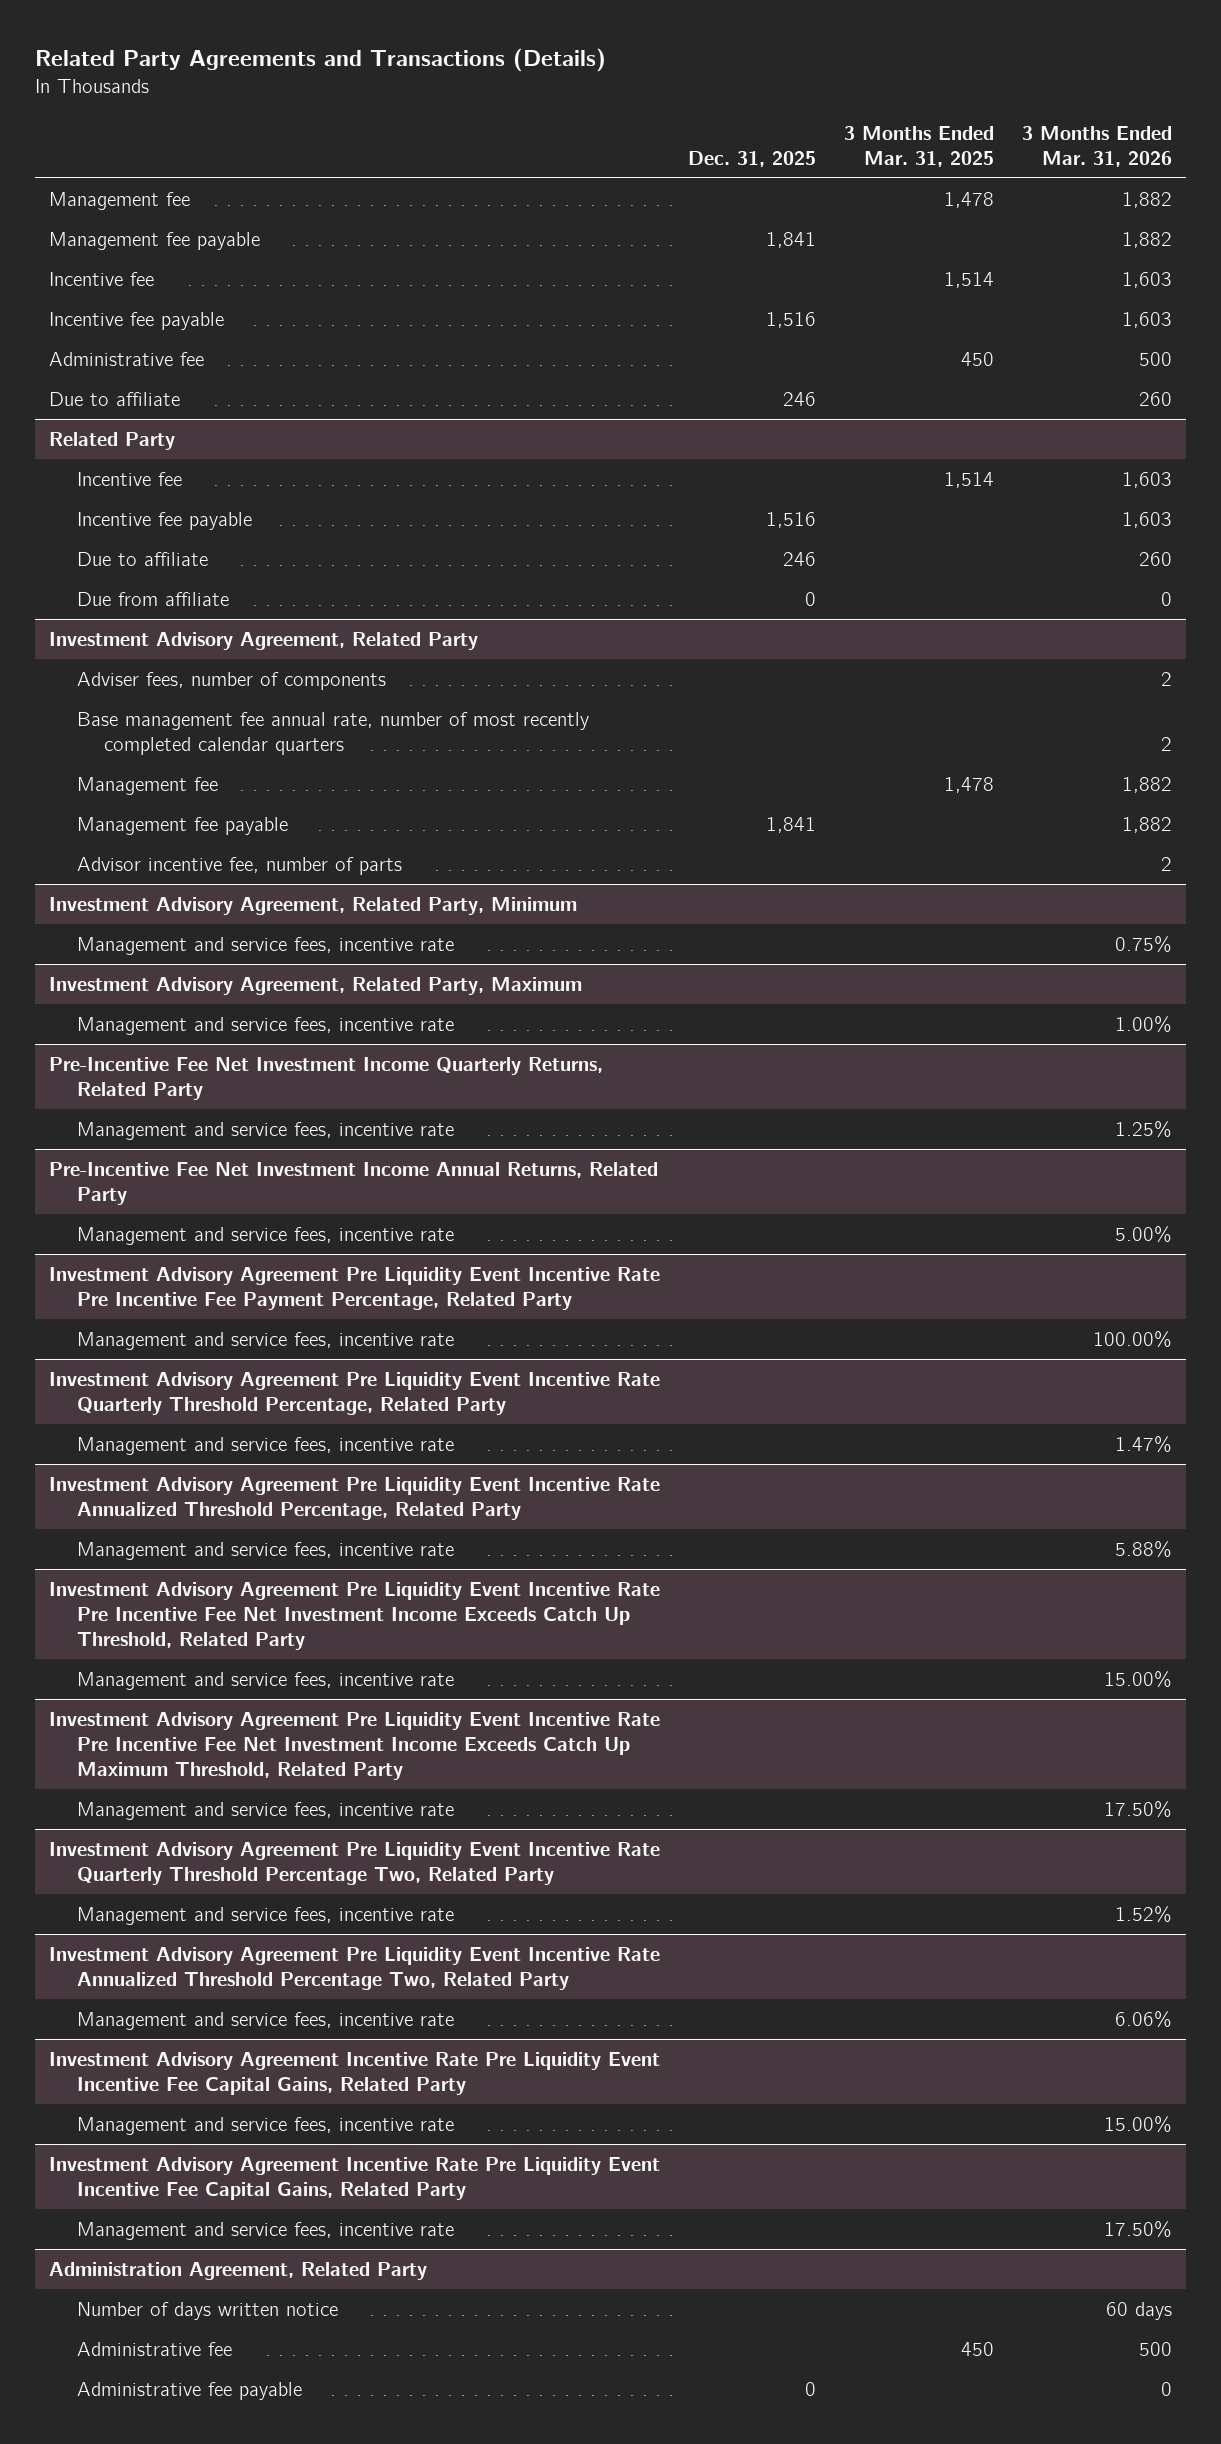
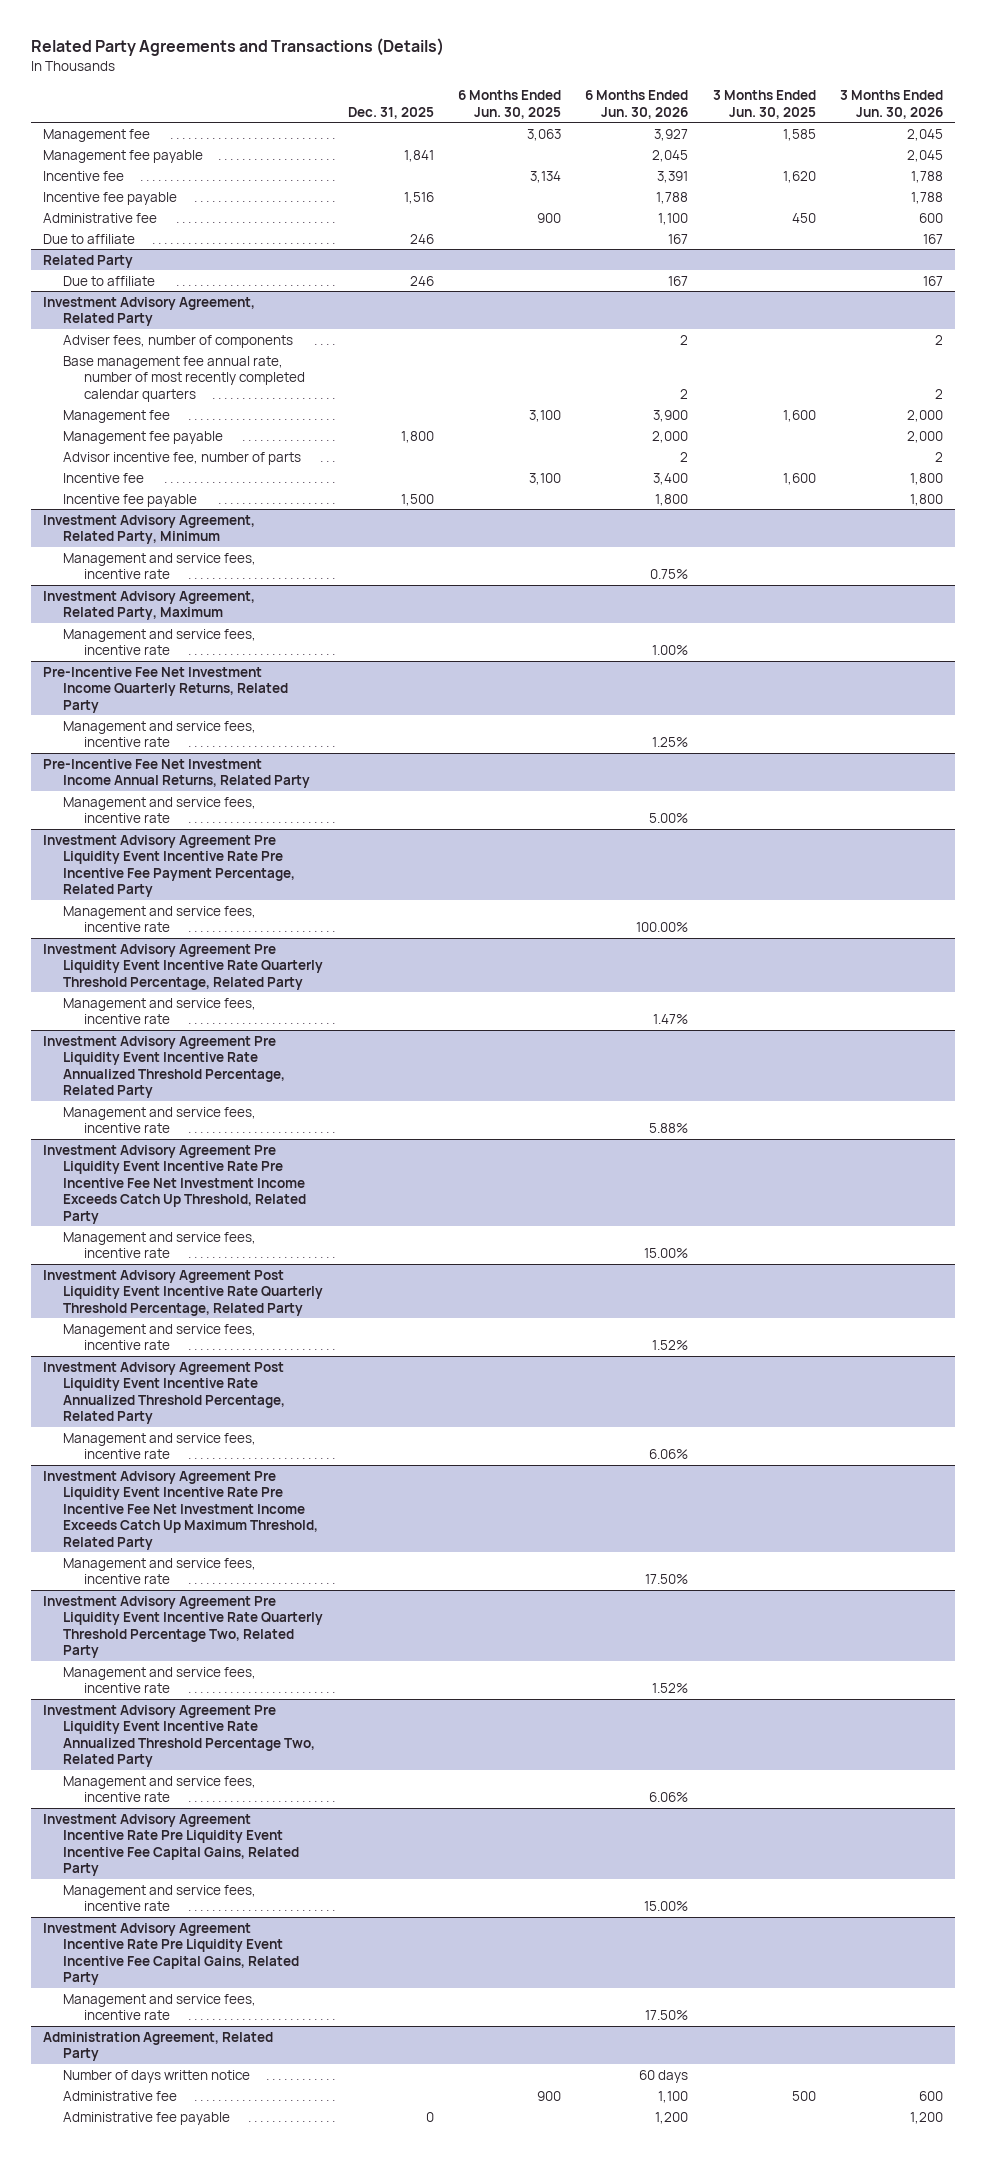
[844,125,995,167] 3 Months Ended Mar. 31, 2025 -> none
[1021,125,1172,167] 3 Months Ended Mar. 31, 2026 -> none
none -> [457,90,561,119] 6 Months Ended Jun. 30, 2025
none -> [585,90,689,119] 6 Months Ended Jun. 30, 2026
none -> [712,90,816,119] 3 Months Ended Jun. 30, 2025
none -> [839,90,943,119] 3 Months Ended Jun. 30, 2026
[76,471,182,486] Incentive fee -> none
[76,511,252,530] Incentive fee payable -> none
[76,591,229,606] Due from affiliate -> none
[766,816,817,833] 1,841 -> [400,430,434,443] 1,800
none -> [63,472,145,483] Incentive fee
none -> [63,493,198,507] Incentive fee payable
none -> [43,1269,324,1316] Investment Advisory Agreement Post Liquidity Event Incentive Rate Quarterly Threshold Percentage, Related Party
none -> [63,1323,257,1351] Management and service fees, incentive rate
none -> [43,1361,286,1425] Investment Advisory Agreement Post Liquidity Event Incentive Rate Annualized Threshold Percentage, Related Party
none -> [63,1432,257,1460] Management and service fees, incentive rate

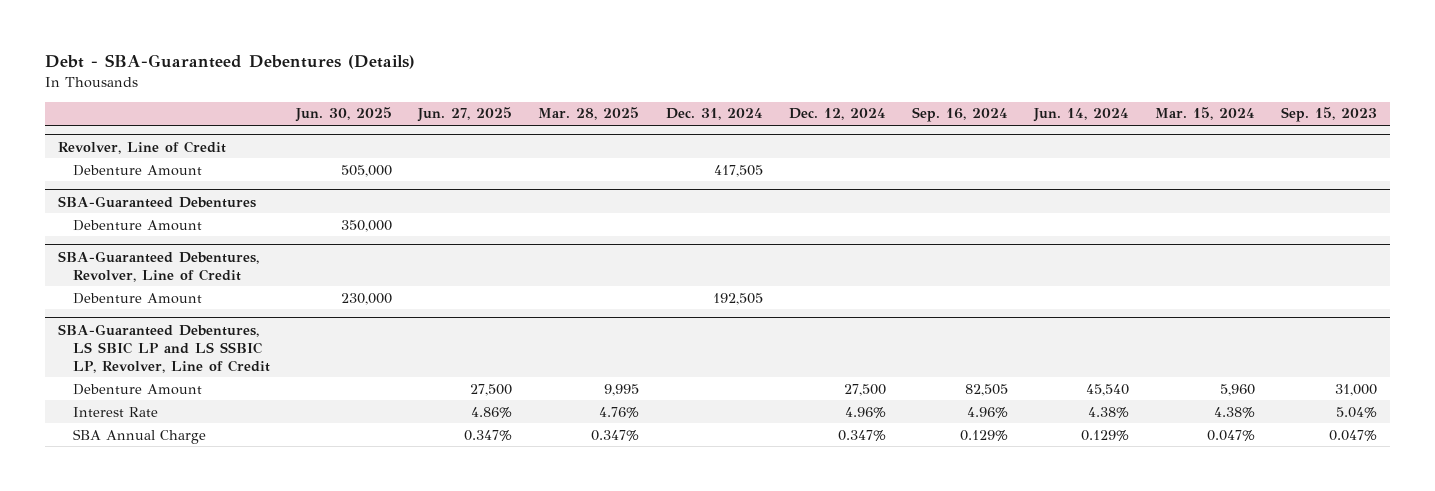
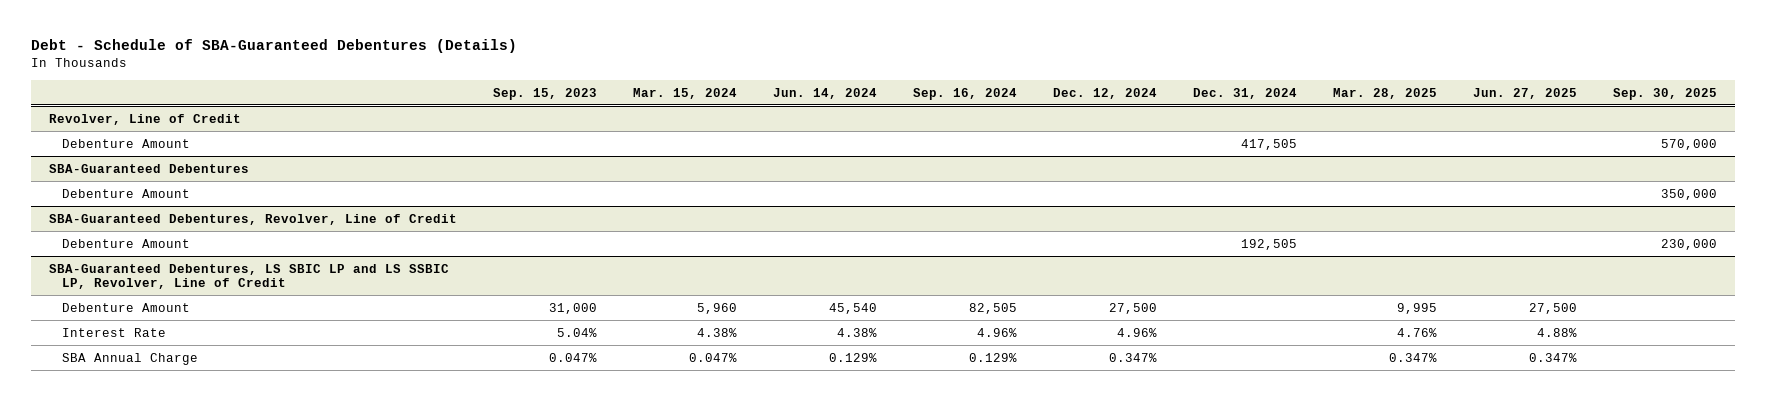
[44,54,415,70] Debt - SBA-Guaranteed Debentures (Details) -> [30,39,517,54] Debt - Schedule of SBA-Guaranteed Debentures (Details)
[295,107,393,123] Jun. 30, 2025 -> none
none -> [1613,87,1718,100] Sep. 30, 2025
[471,406,513,418] 4.86% -> [1537,327,1578,337] 4.88%

